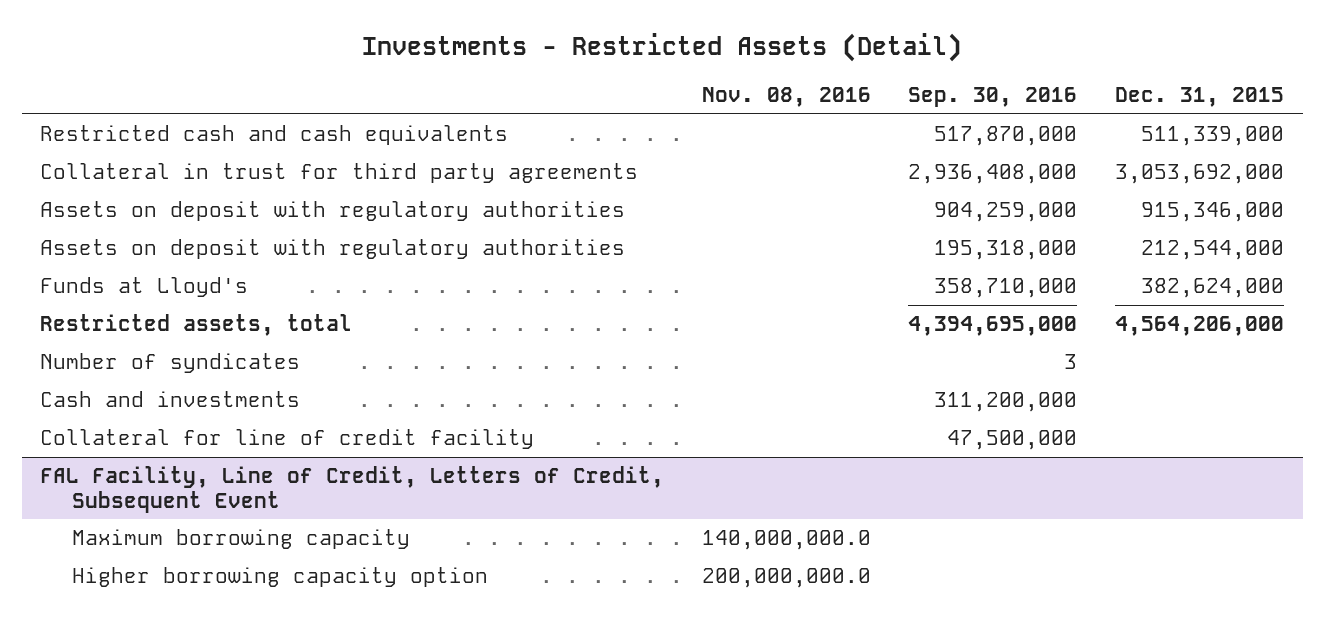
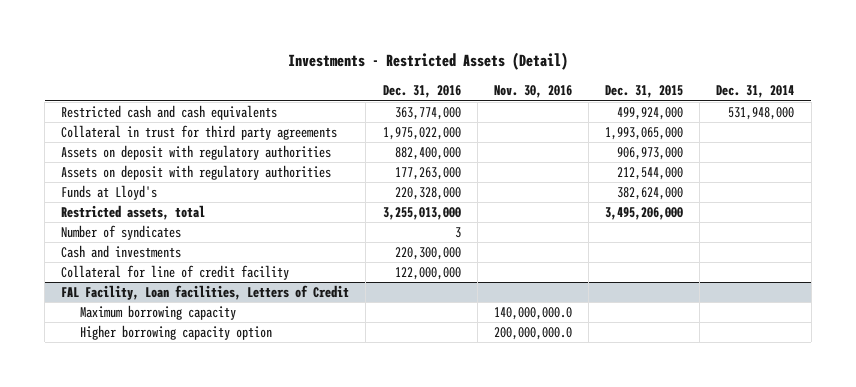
[701,87,871,108] Nov. 08, 2016 -> none
[908,87,1078,108] Sep. 30, 2016 -> none
none -> [382,85,461,99] Dec. 31, 2016
none -> [493,85,572,99] Nov. 30, 2016
none -> [716,85,795,99] Dec. 31, 2014
[1140,126,1284,147] 511,339,000 -> [617,107,684,121] 499,924,000
[1114,164,1284,185] 3,053,692,000 -> [605,127,684,141] 1,993,065,000
[1140,202,1284,223] 915,346,000 -> [617,147,684,161] 906,973,000
[1114,316,1284,337] 4,564,206,000 -> [605,207,684,221] 3,495,206,000
[40,466,665,514] FAL Facility, Line of Credit, Letters of Credit, Subsequent Event -> [61,285,350,301] FAL Facility, Loan facilities, Letters of Credit

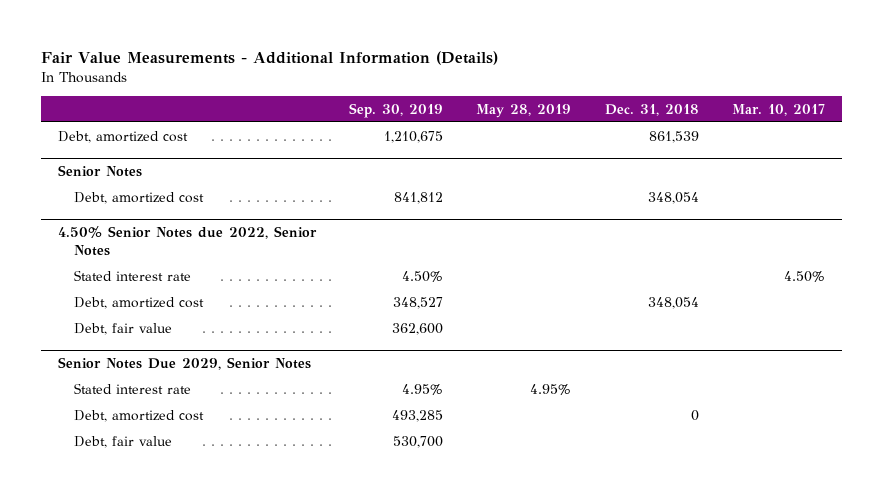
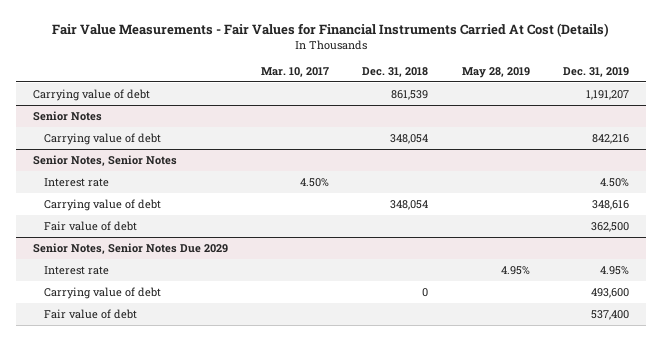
[41,50,499,65] Fair Value Measurements - Additional Information (Details) -> [51,22,609,37] Fair Value Measurements - Fair Values for Financial Instruments Carried At Cost (Details)
[349,102,444,118] Sep. 30, 2019 -> none
none -> [563,67,630,78] Dec. 31, 2019
[57,130,188,143] Debt, amortized cost -> [32,88,150,101] Carrying value of debt
[74,191,205,204] Debt, amortized cost -> [43,132,161,145] Carrying value of debt
[57,225,317,257] 4.50% Senior Notes due 2022, Senior Notes -> [32,154,177,166] Senior Notes, Senior Notes
[74,269,192,281] Stated interest rate -> [43,177,109,187] Interest rate
[74,296,205,309] Debt, amortized cost -> [43,198,161,211] Carrying value of debt
[74,322,173,335] Debt, fair value -> [43,220,137,231] Fair value of debt
[57,356,311,370] Senior Notes Due 2029, Senior Notes -> [32,242,228,254] Senior Notes, Senior Notes Due 2029
[74,382,192,394] Stated interest rate -> [43,265,109,275] Interest rate
[74,409,205,422] Debt, amortized cost -> [43,286,161,299] Carrying value of debt
[74,435,173,448] Debt, fair value -> [43,308,137,319] Fair value of debt

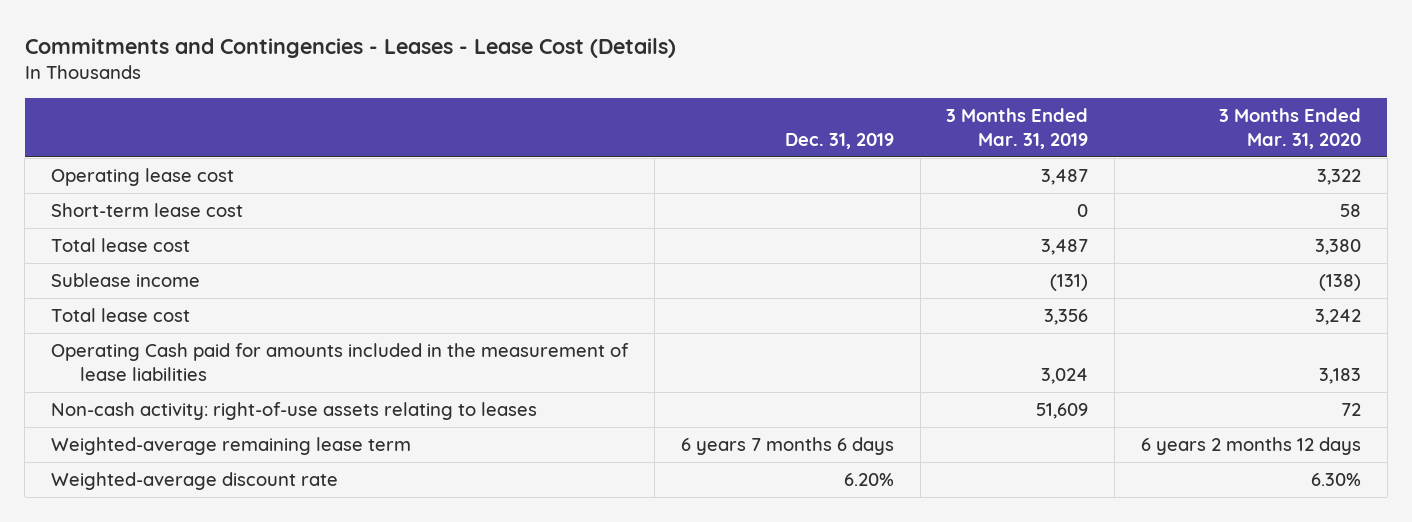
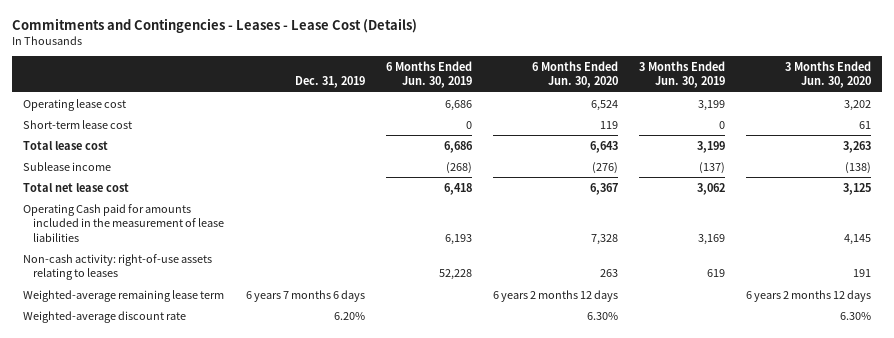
[946,108,1089,149] 3 Months Ended Mar. 31, 2019 -> none
[1219,108,1362,149] 3 Months Ended Mar. 31, 2020 -> none
none -> [385,60,472,89] 6 Months Ended Jun. 30, 2019
none -> [531,60,618,89] 6 Months Ended Jun. 30, 2020
none -> [639,60,726,89] 3 Months Ended Jun. 30, 2019
none -> [785,60,872,89] 3 Months Ended Jun. 30, 2020
[51,308,191,323] Total lease cost -> [22,182,129,192] Total net lease cost

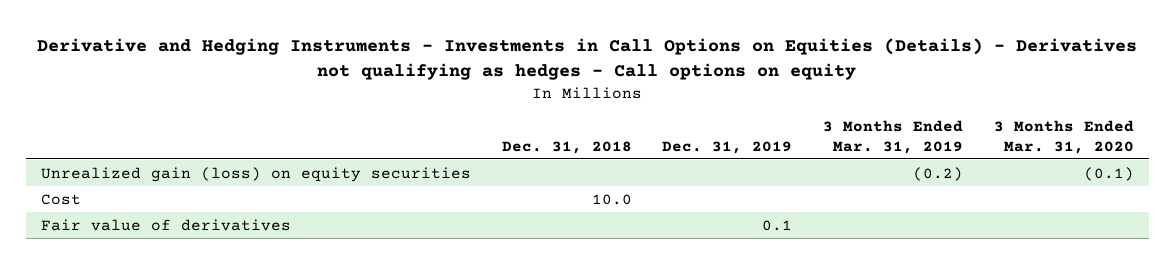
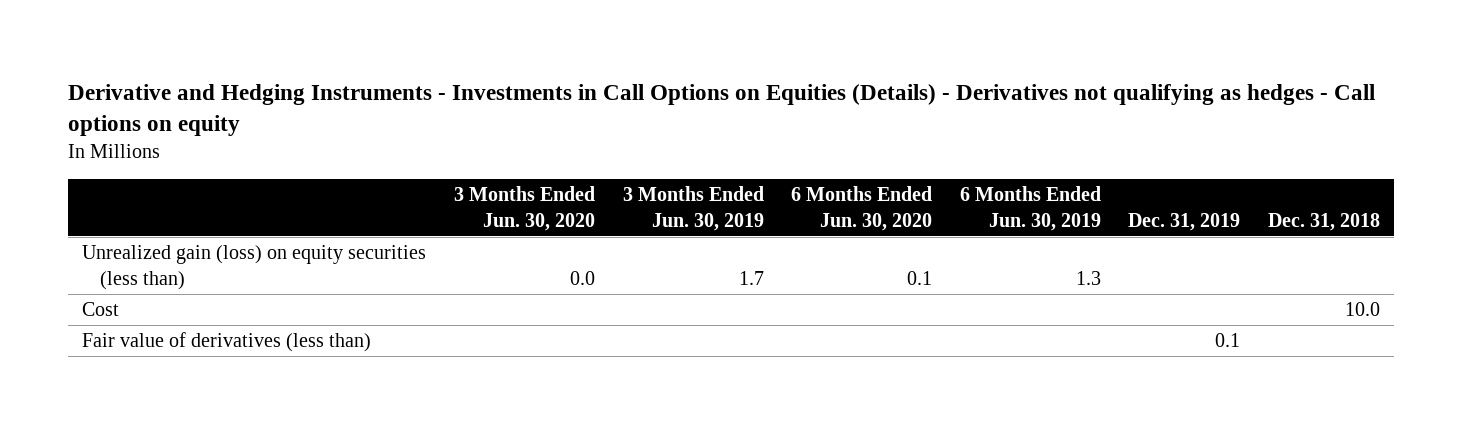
[822,120,963,154] 3 Months Ended Mar. 31, 2019 -> none
[993,120,1134,154] 3 Months Ended Mar. 31, 2020 -> none
none -> [453,185,595,231] 3 Months Ended Jun. 30, 2020
none -> [622,185,764,231] 3 Months Ended Jun. 30, 2019
none -> [791,185,933,231] 6 Months Ended Jun. 30, 2020
none -> [959,185,1101,231] 6 Months Ended Jun. 30, 2019
[40,166,471,182] Unrealized gain (loss) on equity securities -> [82,245,427,291] Unrealized gain (loss) on equity securities (less than)
[40,218,291,231] Fair value of derivatives -> [82,332,372,353] Fair value of derivatives (less than)

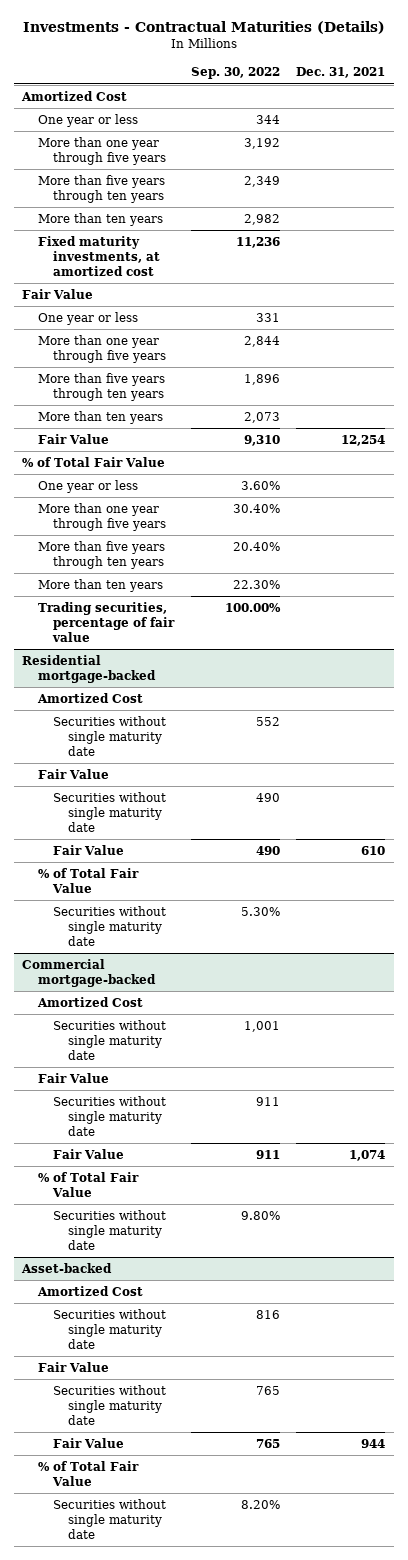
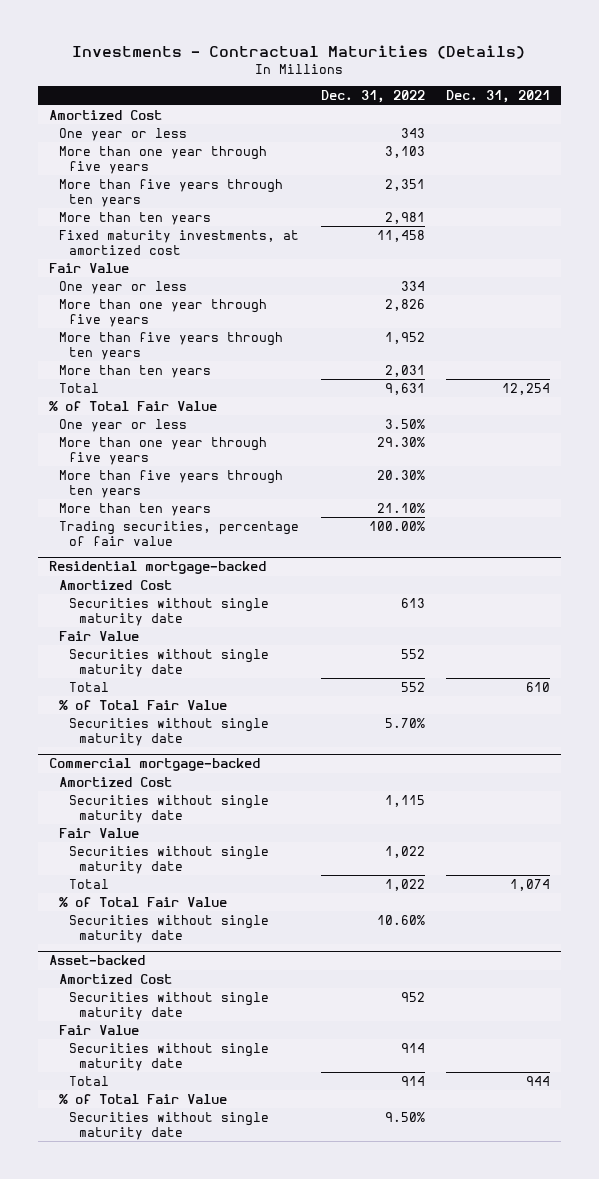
[190,67,280,80] Sep. 30, 2022 -> none
none -> [320,90,425,104] Dec. 31, 2022
[37,433,109,444] Fair Value -> [58,382,99,393] Total
[53,844,125,855] Fair Value -> [69,681,110,692] Total
[53,1148,125,1159] Fair Value -> [69,878,110,889] Total
[53,1437,125,1448] Fair Value -> [69,1075,110,1086] Total

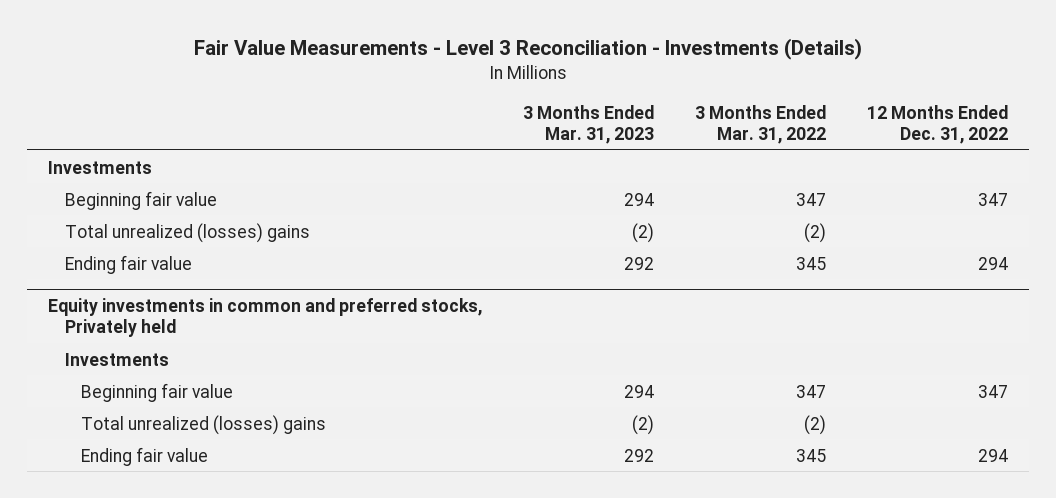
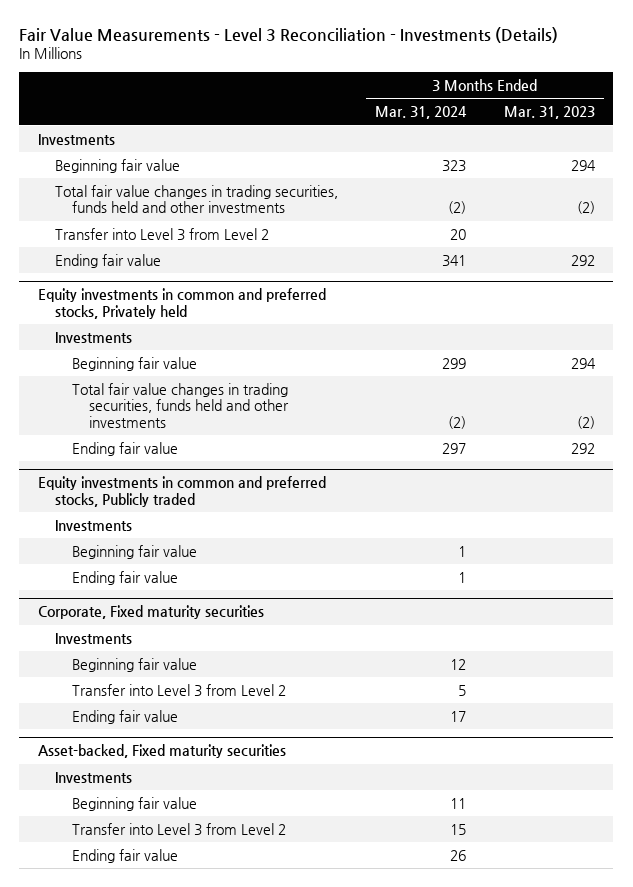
[695,104,827,144] 3 Months Ended Mar. 31, 2022 -> none
[867,104,1009,144] 12 Months Ended Dec. 31, 2022 -> none
none -> [375,106,468,120] Mar. 31, 2024
[64,222,310,243] Total unrealized (losses) gains -> [55,184,339,214] Total fair value changes in trading securities, funds held and other investments
none -> [55,227,270,241] Transfer into Level 3 from Level 2
[81,414,327,435] Total unrealized (losses) gains -> [71,382,289,428] Total fair value changes in trading securities, funds held and other investments
none -> [38,476,327,507] Equity investments in common and preferred stocks, Publicly traded
none -> [55,519,133,531] Investments
none -> [71,544,197,559] Beginning fair value
none -> [71,570,178,585] Ending fair value
none -> [38,605,265,620] Corporate, Fixed maturity securities
none -> [55,632,133,644] Investments
none -> [71,657,197,672] Beginning fair value
none -> [71,683,286,697] Transfer into Level 3 from Level 2
none -> [71,709,178,724] Ending fair value
none -> [38,744,287,759] Asset-backed, Fixed maturity securities
none -> [55,771,133,783] Investments
none -> [71,796,197,811] Beginning fair value
none -> [71,822,286,836] Transfer into Level 3 from Level 2
none -> [71,848,178,863] Ending fair value

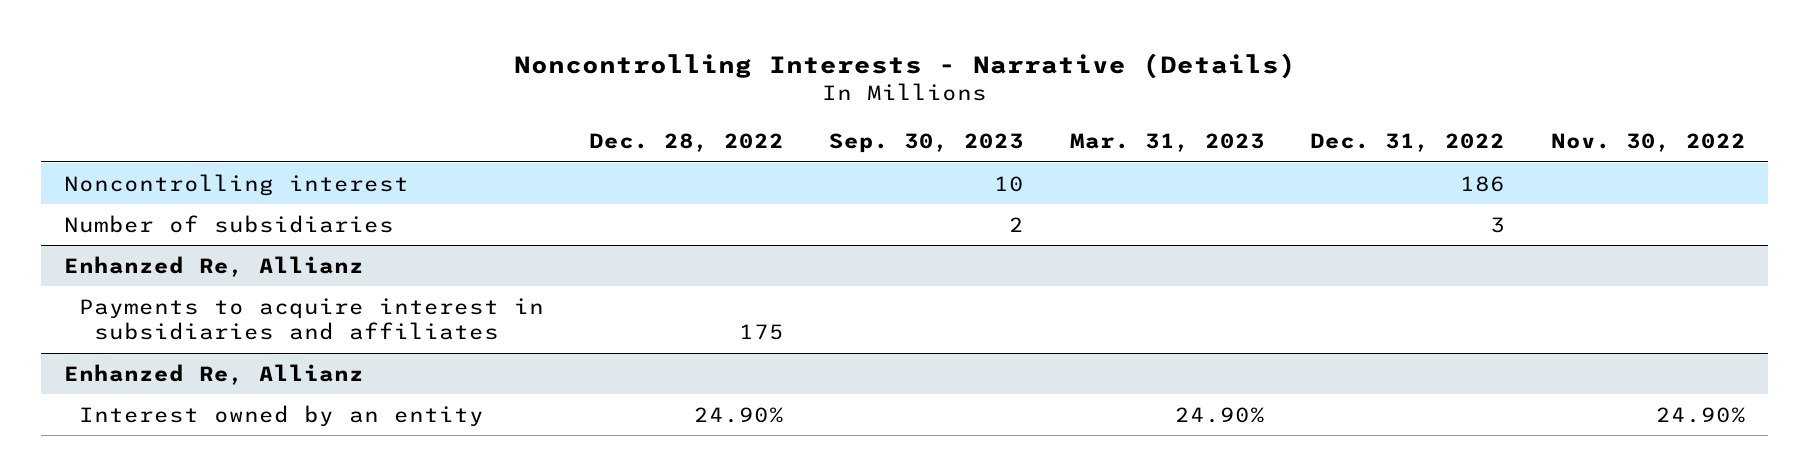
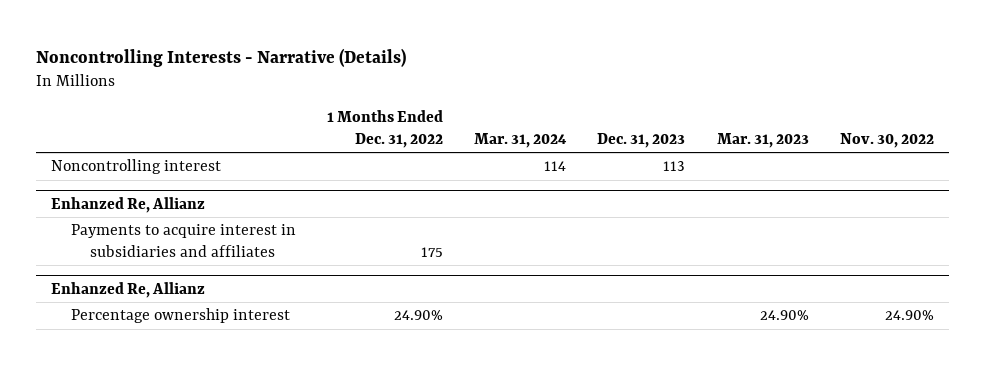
[588,133,784,153] Dec. 28, 2022 -> none
[829,133,1025,154] Sep. 30, 2023 -> none
[1310,133,1506,153] Dec. 31, 2022 -> none
none -> [326,110,443,148] 1 Months Ended Dec. 31, 2022
none -> [474,132,568,148] Mar. 31, 2024
none -> [597,132,686,148] Dec. 31, 2023
[63,214,394,233] Number of subsidiaries -> none
[78,404,484,427] Interest owned by an entity -> [70,308,290,324] Percentage ownership interest

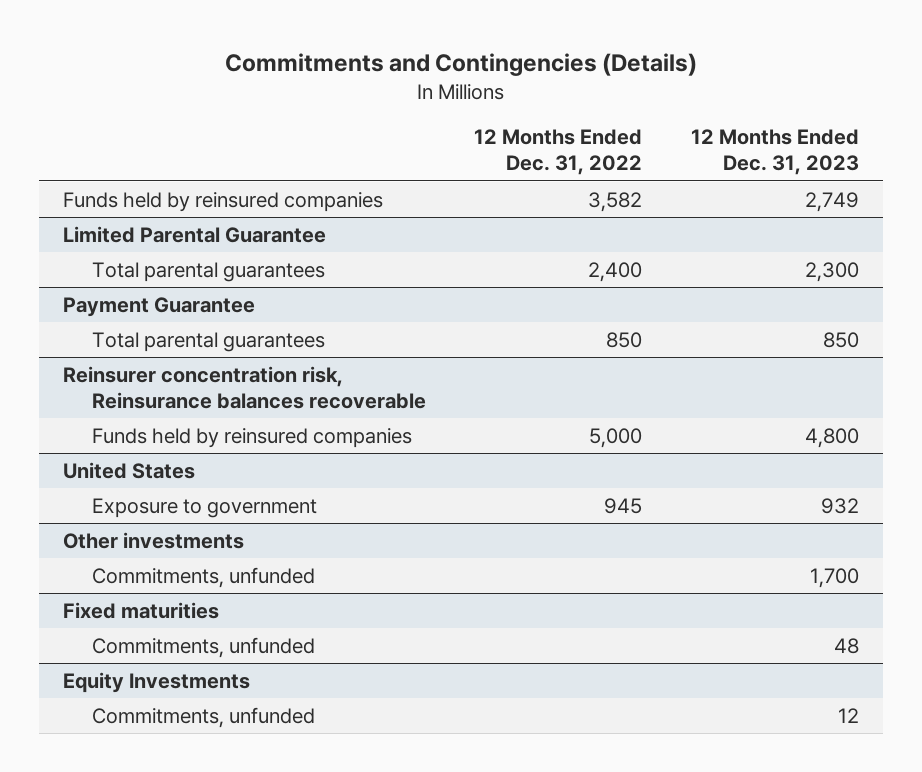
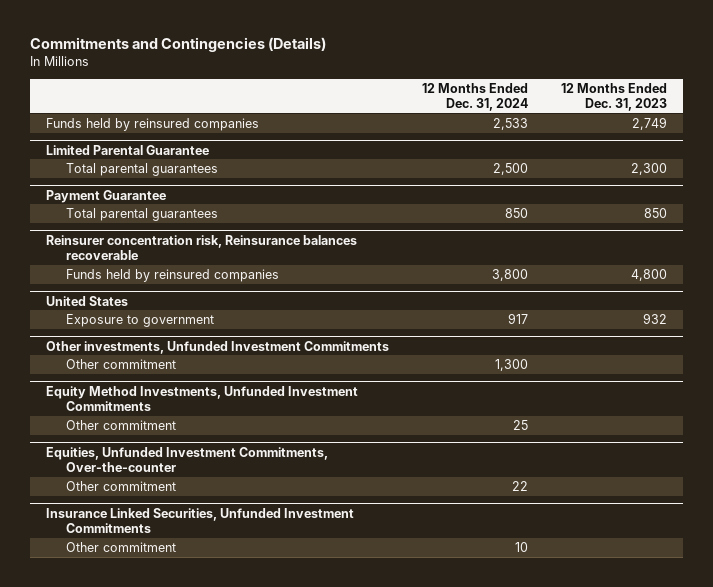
[474,129,643,176] 12 Months Ended Dec. 31, 2022 -> none
none -> [422,82,529,111] 12 Months Ended Dec. 31, 2024
[92,566,316,588] Commitments, unfunded -> none
[63,601,220,619] Fixed maturities -> none
[92,636,316,658] Commitments, unfunded -> none
[92,706,316,728] Commitments, unfunded -> none
[63,531,245,549] Other investments -> [46,340,390,354] Other investments, Unfunded Investment Commitments
none -> [66,358,177,369] Other commitment
[63,671,251,693] Equity Investments -> [46,385,359,411] Equity Method Investments, Unfunded Investment Commitments
none -> [66,419,177,430] Other commitment
none -> [46,446,329,472] Equities, Unfunded Investment Commitments, Over-the-counter
none -> [66,480,177,491] Other commitment
none -> [46,507,355,533] Insurance Linked Securities, Unfunded Investment Commitments
none -> [66,541,177,552] Other commitment

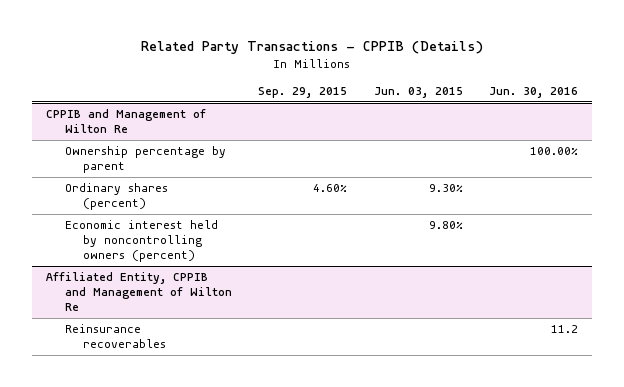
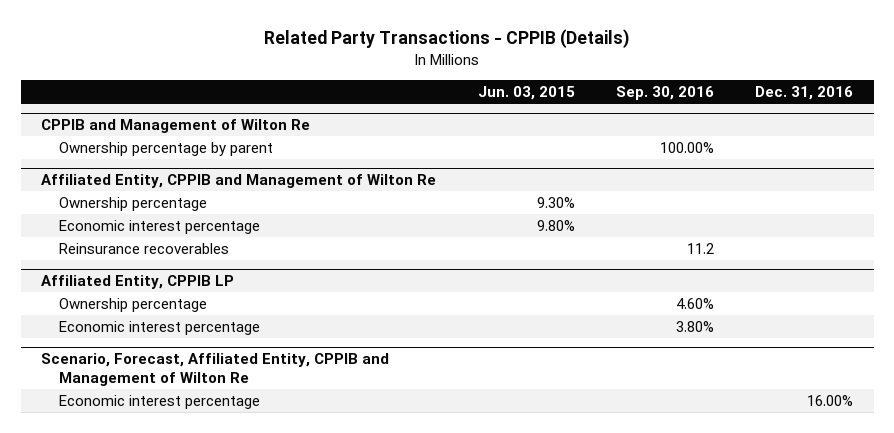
[258,86,348,98] Sep. 29, 2015 -> none
[489,86,579,98] Jun. 30, 2016 -> none
none -> [615,86,714,101] Sep. 30, 2016
none -> [754,86,853,101] Dec. 31, 2016
[64,183,168,211] Ordinary shares (percent) -> none
[64,220,218,263] Economic interest held by noncontrolling owners (percent) -> none
none -> [58,196,207,211] Ownership percentage
none -> [58,219,260,234] Economic interest percentage
none -> [41,275,235,290] Affiliated Entity, CPPIB LP
none -> [58,297,207,312] Ownership percentage
none -> [58,320,260,335] Economic interest percentage
none -> [41,353,390,386] Scenario, Forecast, Affiliated Entity, CPPIB and Management of Wilton Re
none -> [58,394,260,409] Economic interest percentage

